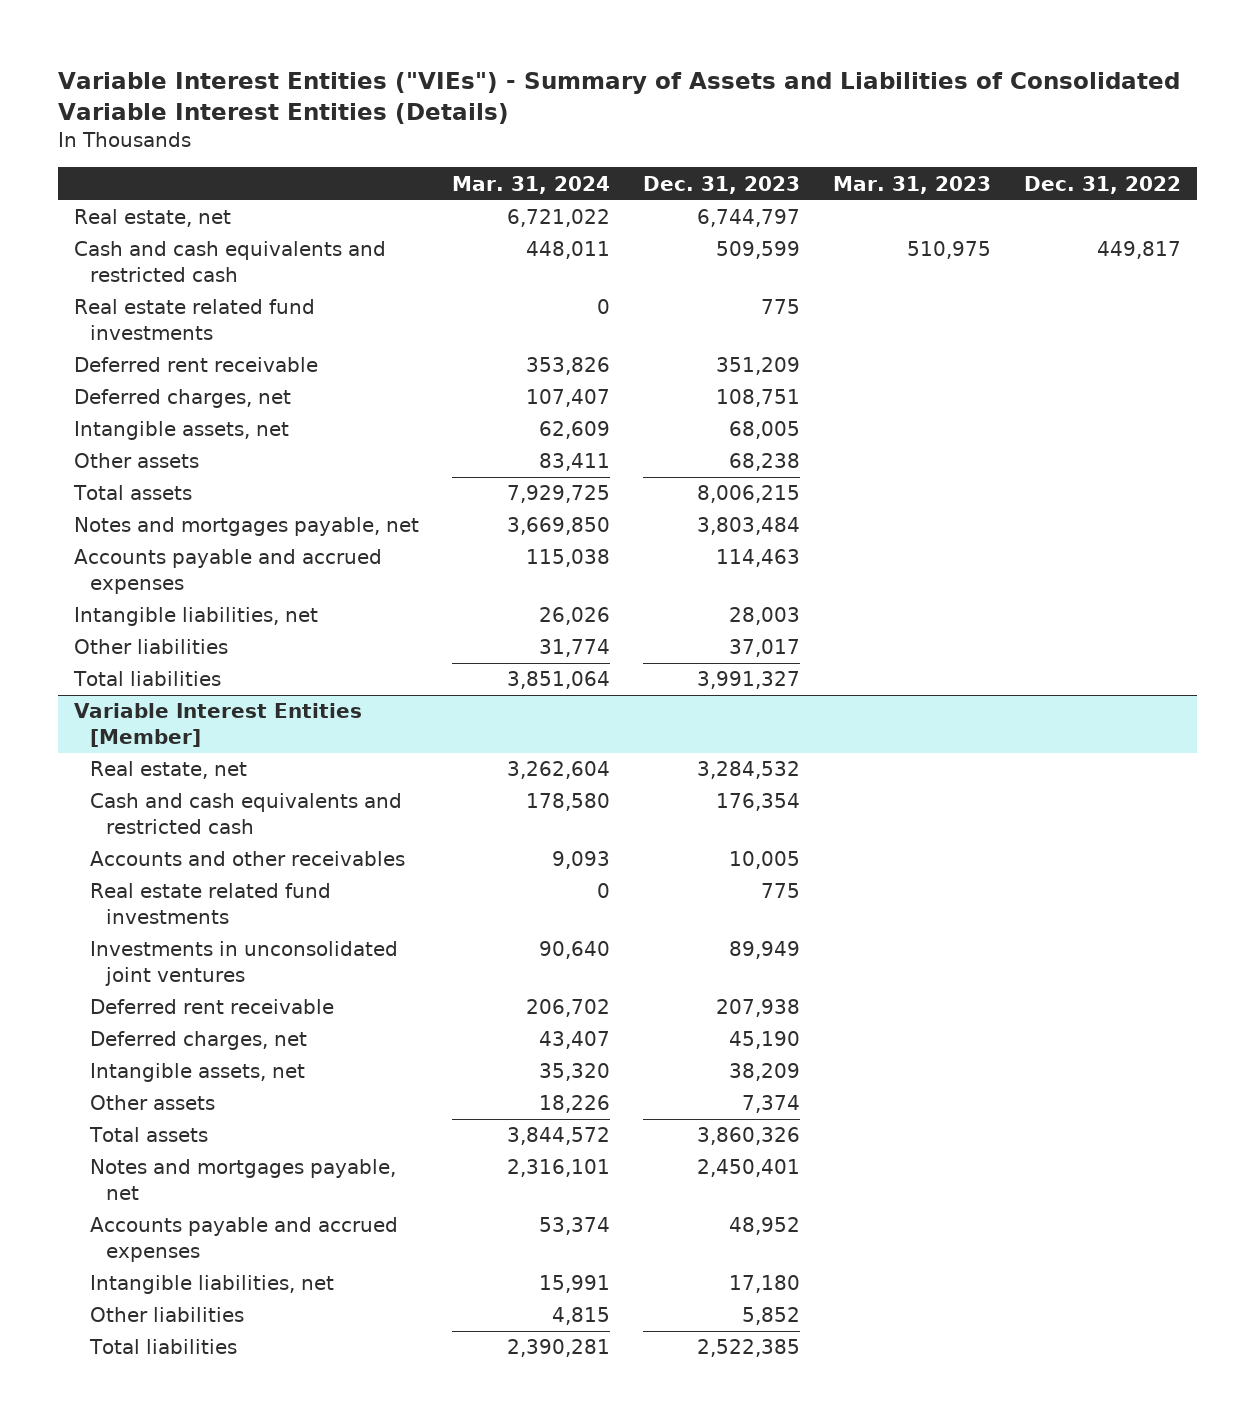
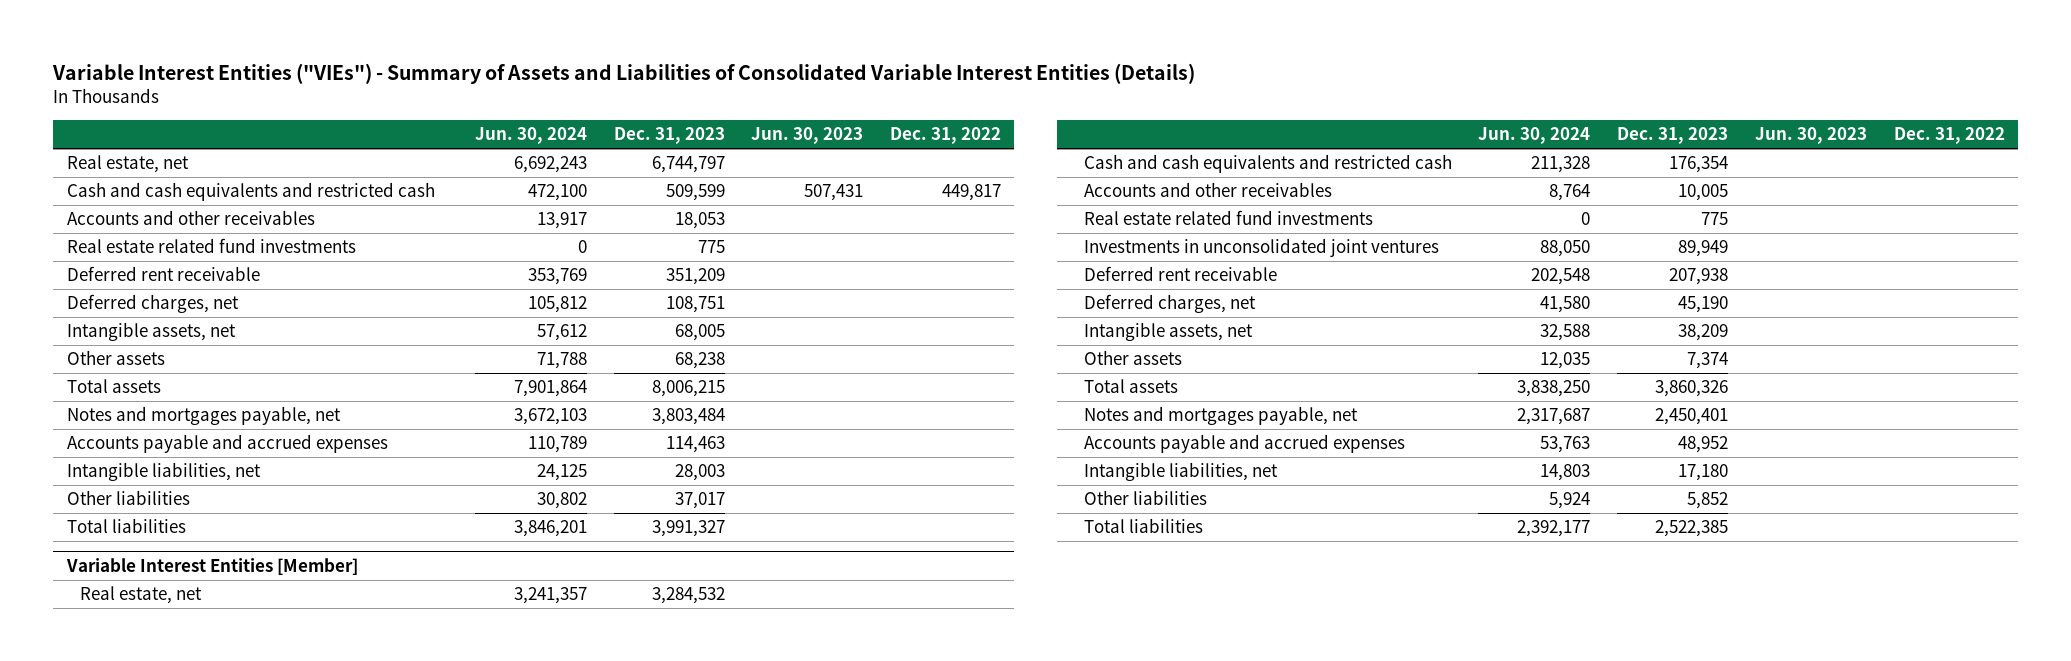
[451,175,610,194] Mar. 31, 2024 -> none
[832,175,991,194] Mar. 31, 2023 -> none
none -> [474,127,587,145] Jun. 30, 2024
none -> [751,127,864,145] Jun. 30, 2023
none -> [66,210,315,226] Accounts and other receivables

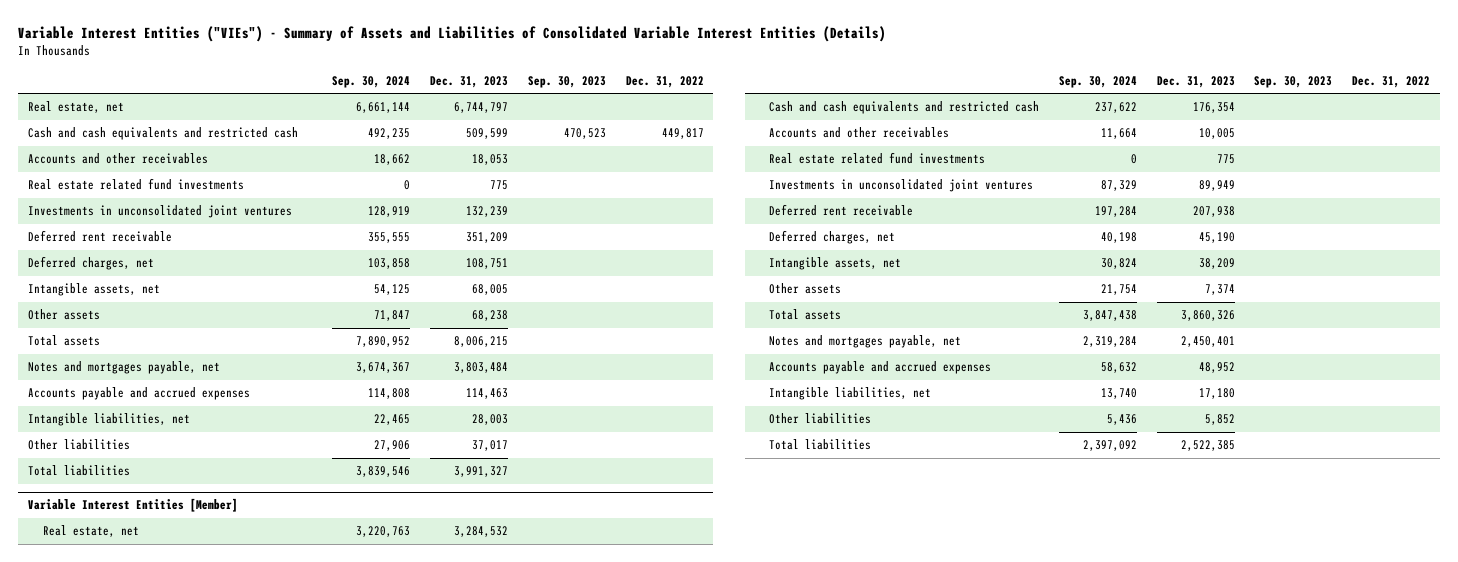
[474,127,587,145] Jun. 30, 2024 -> none
[751,127,864,145] Jun. 30, 2023 -> none
none -> [332,75,411,88] Sep. 30, 2024
none -> [527,75,606,88] Sep. 30, 2023
none -> [28,205,293,219] Investments in unconsolidated joint ventures

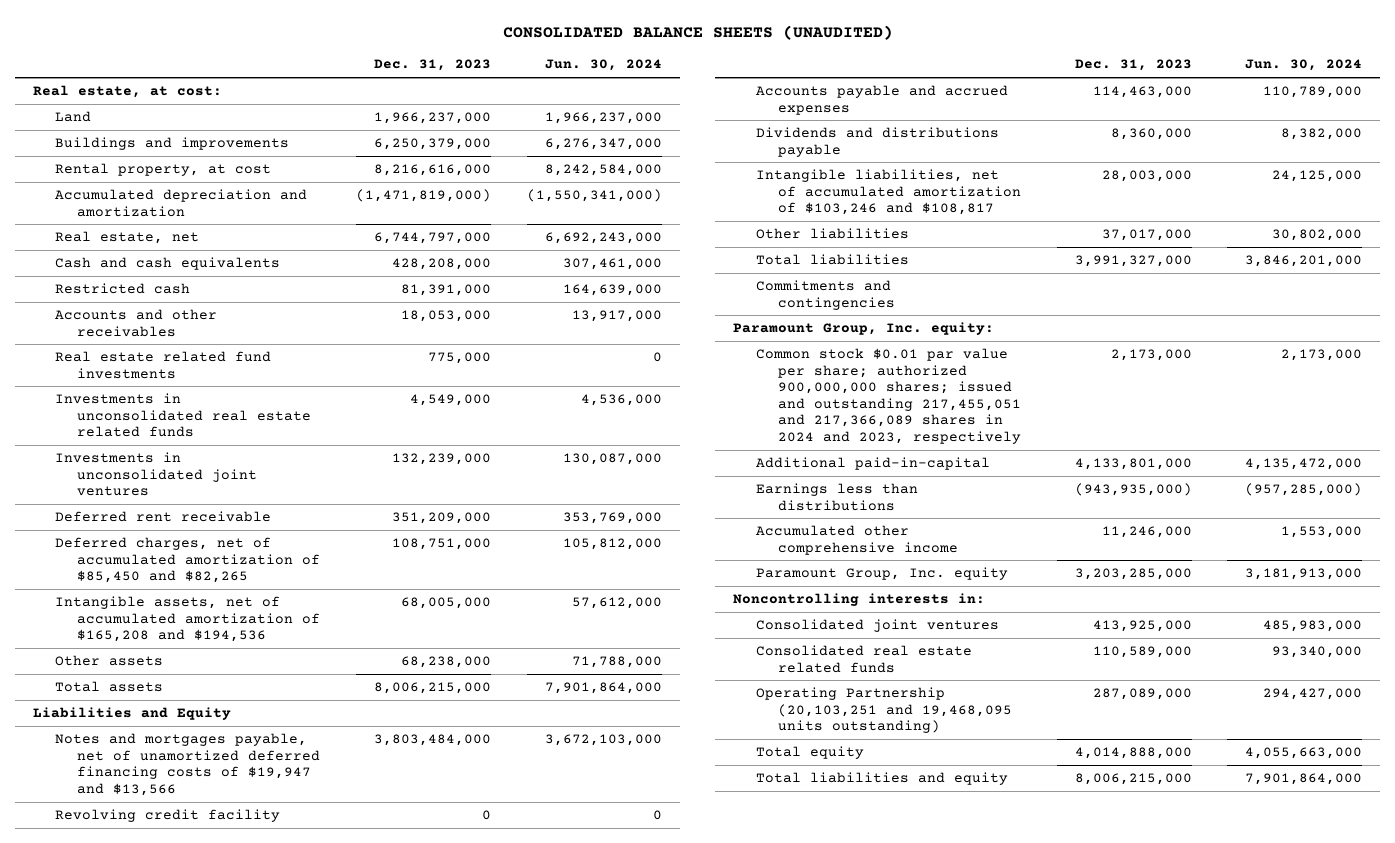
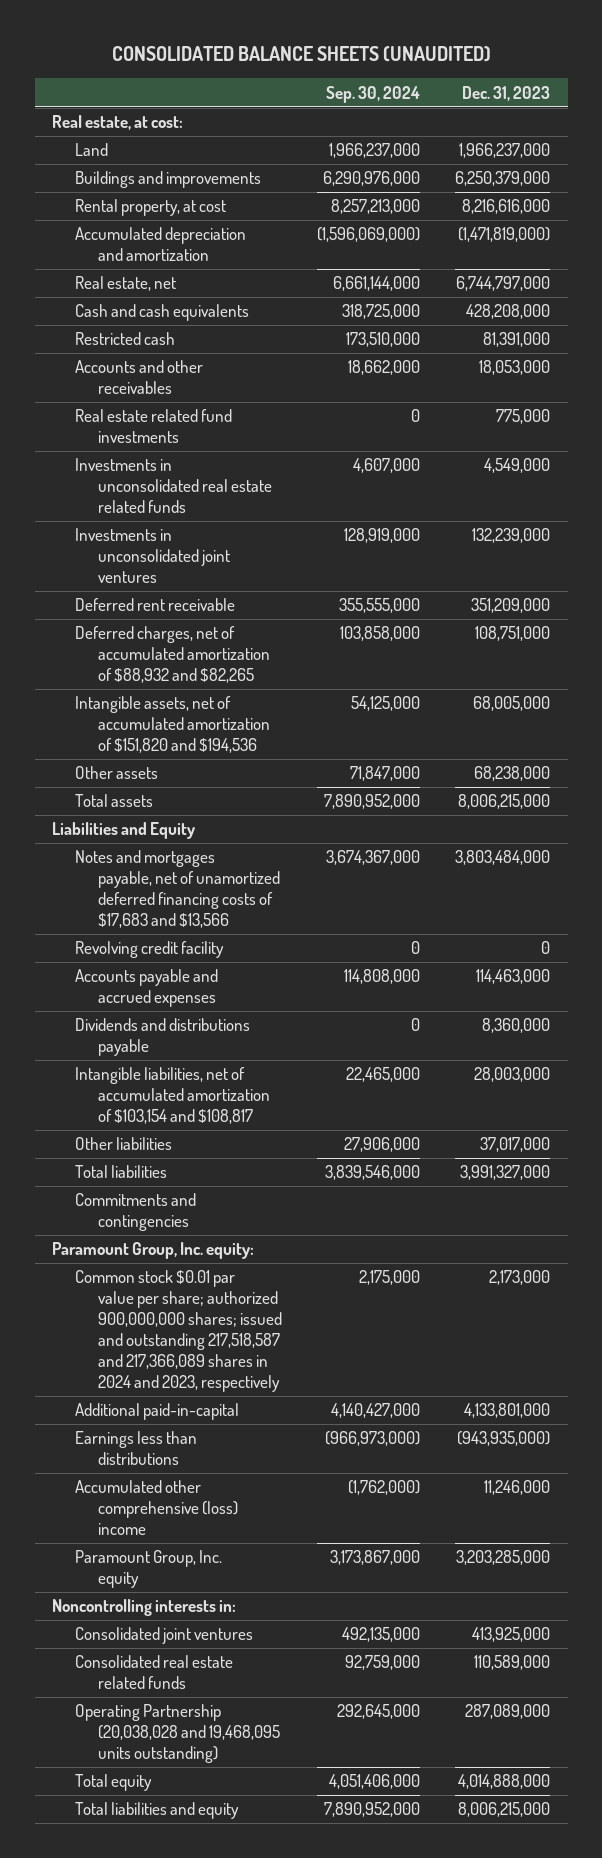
[544,59,662,72] Jun. 30, 2024 -> none
none -> [325,85,420,103] Sep. 30, 2024
[54,537,320,584] Deferred charges, net of accumulated amortization of $85,450 and $82,265 -> [75,626,270,684] Deferred charges, net of accumulated amortization of $88,932 and $82,265
[54,596,320,643] Intangible assets, net of accumulated amortization of $165,208 and $194,536 -> [75,696,270,754] Intangible assets, net of accumulated amortization of $151,820 and $194,536
[54,733,320,796] Notes and mortgages payable, net of unamortized deferred financing costs of $19,947 and $13,566 -> [75,850,280,929] Notes and mortgages payable, net of unamortized deferred financing costs of $17,683 and $13,566
[755,169,1021,216] Intangible liabilities, net of accumulated amortization of $103,246 and $108,817 -> [75,1067,270,1125] Intangible liabilities, net of accumulated amortization of $103,154 and $108,817
[755,348,1021,444] Common stock $0.01 par value per share; authorized 900,000,000 shares; issued and outstanding 217,455,051 and 217,366,089 shares in 2024 and 2023, respectively -> [75,1270,282,1392] Common stock $0.01 par value per share; authorized 900,000,000 shares; issued and outstanding 217,518,587 and 217,366,089 shares in 2024 and 2023, respectively
[755,525,958,555] Accumulated other comprehensive income -> [75,1480,238,1536] Accumulated other comprehensive (loss) income
[755,687,1012,734] Operating Partnership (20,103,251 and 19,468,095 units outstanding) -> [75,1704,280,1764] Operating Partnership (20,038,028 and 19,468,095 units outstanding)

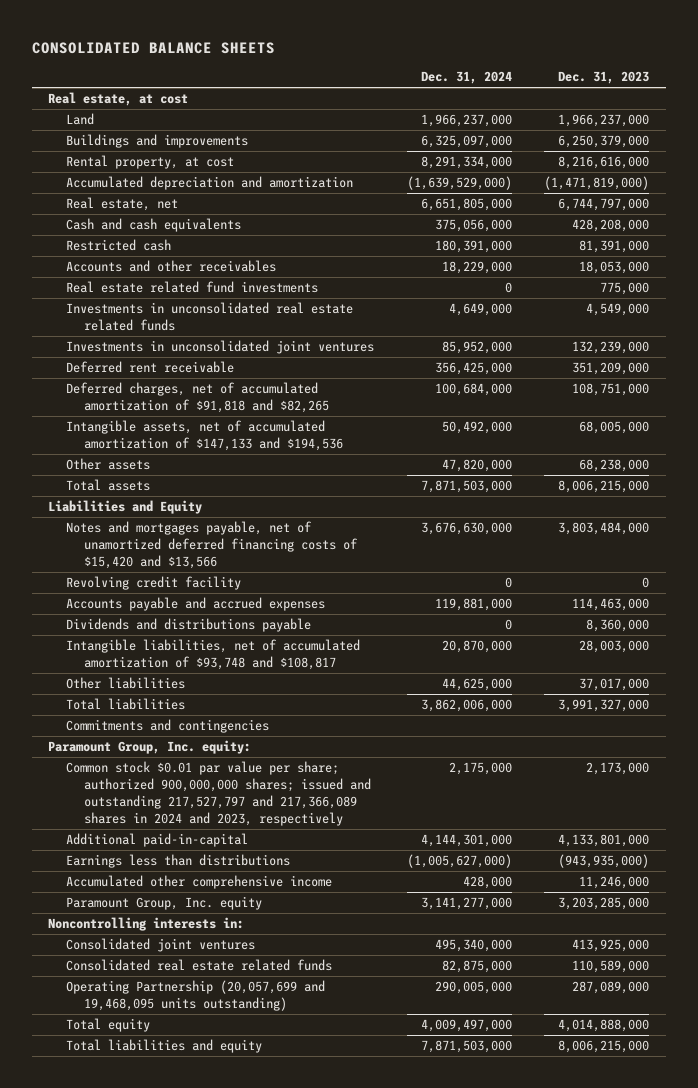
[112,46,492,63] CONSOLIDATED BALANCE SHEETS (UNAUDITED) -> [32,41,276,54] CONSOLIDATED BALANCE SHEETS
[325,85,420,103] Sep. 30, 2024 -> none
none -> [420,71,512,85] Dec. 31, 2024
[52,115,184,131] Real estate, at cost: -> [48,92,189,107] Real estate, at cost
[75,626,270,684] Deferred charges, net of accumulated amortization of $88,932 and $82,265 -> [66,382,329,414] Deferred charges, net of accumulated amortization of $91,818 and $82,265
[75,696,270,754] Intangible assets, net of accumulated amortization of $151,820 and $194,536 -> [66,420,343,452] Intangible assets, net of accumulated amortization of $147,133 and $194,536
[75,850,280,929] Notes and mortgages payable, net of unamortized deferred financing costs of $17,683 and $13,566 -> [66,521,358,570] Notes and mortgages payable, net of unamortized deferred financing costs of $15,420 and $13,566
[75,1067,270,1125] Intangible liabilities, net of accumulated amortization of $103,154 and $108,817 -> [66,639,361,671] Intangible liabilities, net of accumulated amortization of $93,748 and $108,817
[75,1270,282,1392] Common stock $0.01 par value per share; authorized 900,000,000 shares; issued and outstanding 217,518,587 and 217,366,089 shares in 2024 and 2023, respectively -> [66,761,371,827] Common stock $0.01 par value per share; authorized 900,000,000 shares; issued and outstanding 217,527,797 and 217,366,089 shares in 2024 and 2023, respectively
[75,1480,238,1536] Accumulated other comprehensive (loss) income -> [66,875,333,890] Accumulated other comprehensive income
[75,1704,280,1764] Operating Partnership (20,038,028 and 19,468,095 units outstanding) -> [66,980,326,1012] Operating Partnership (20,057,699 and 19,468,095 units outstanding)

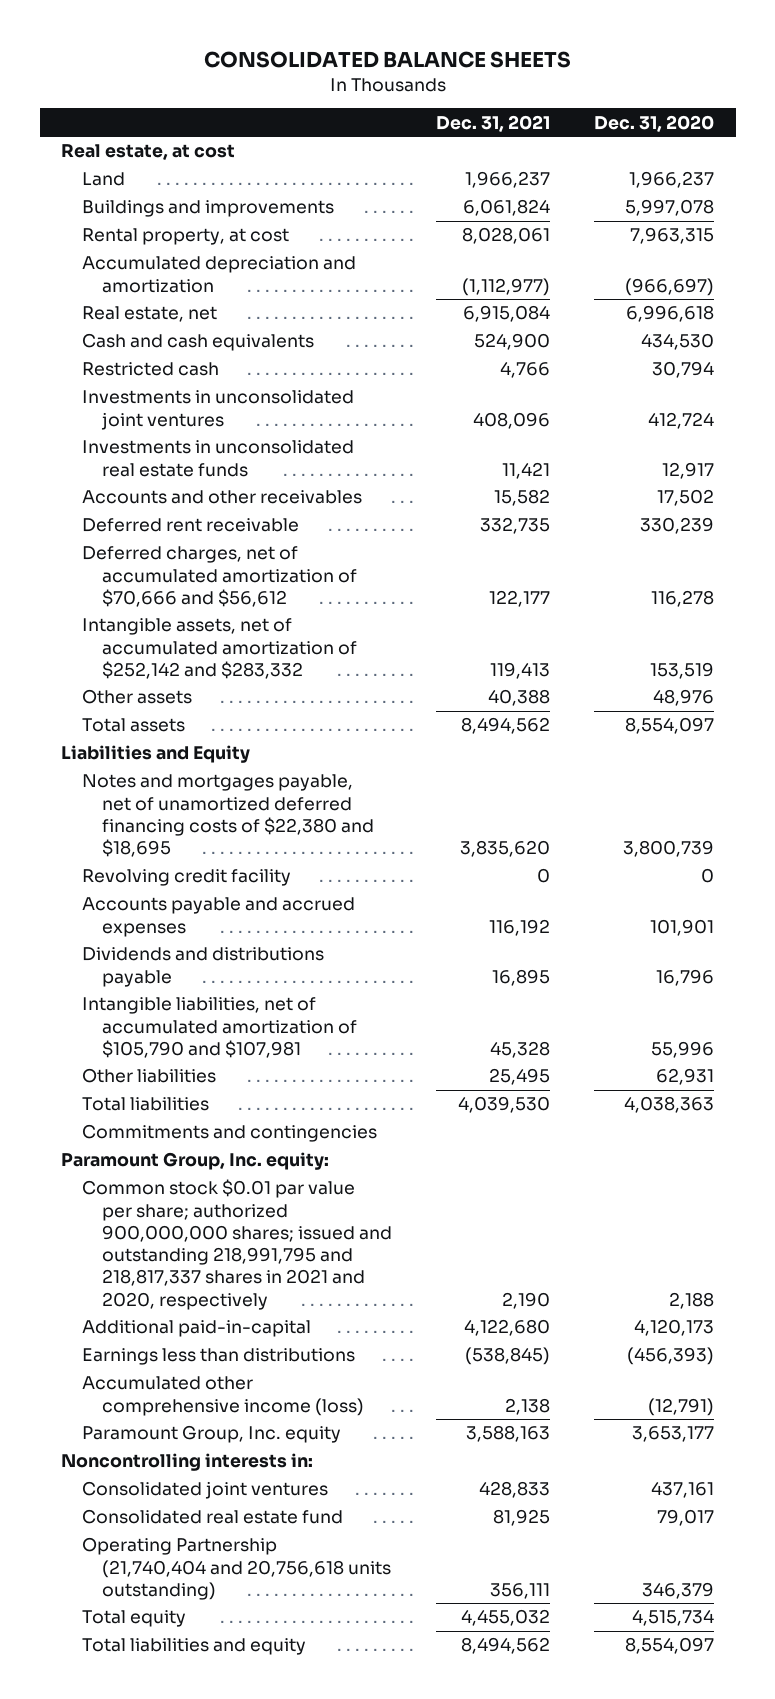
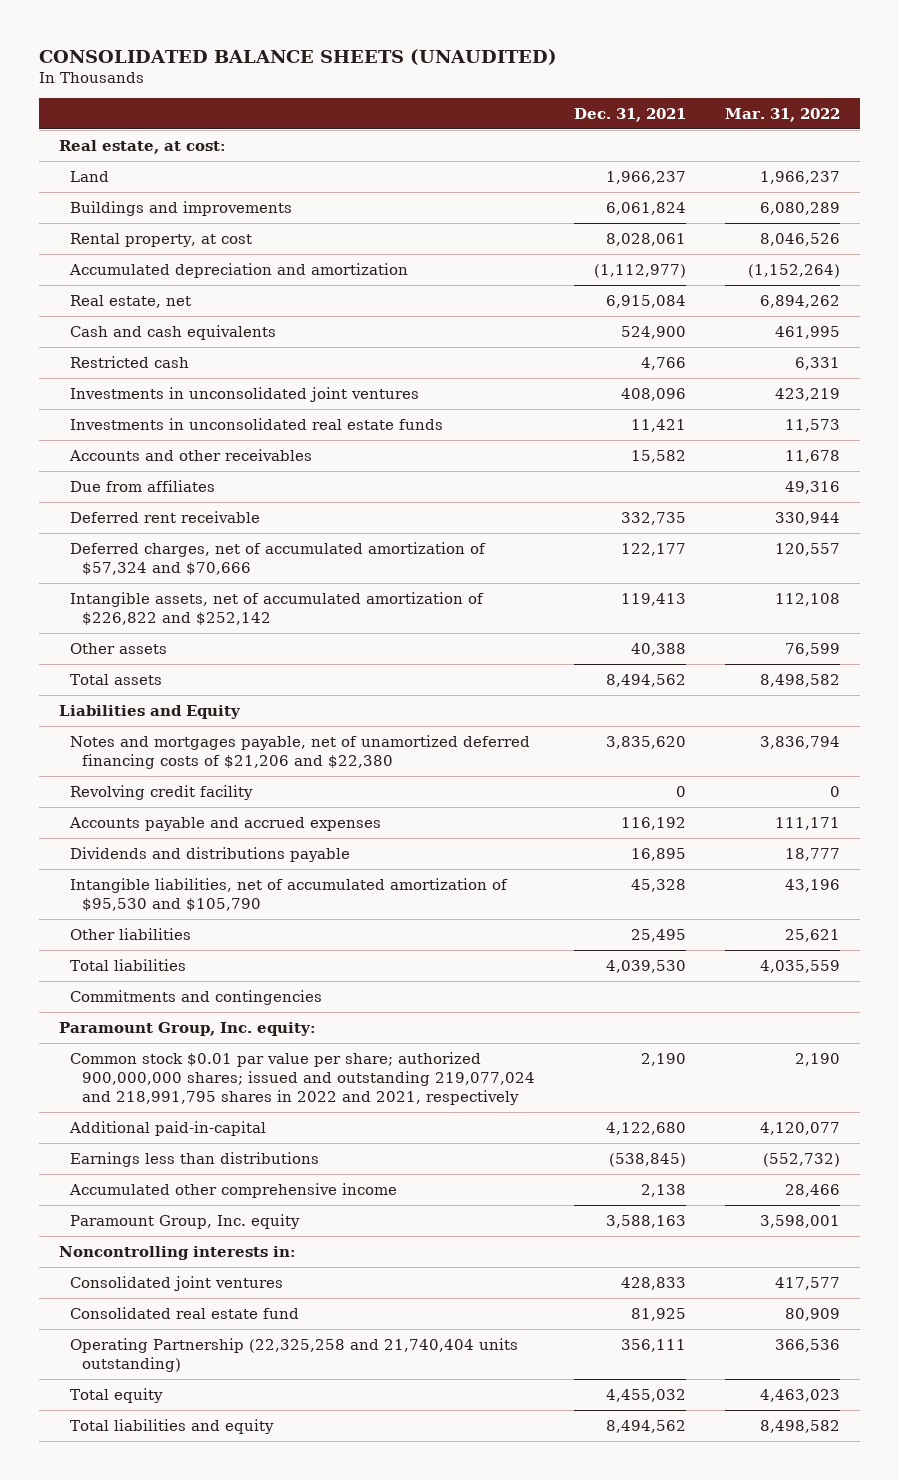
[203,50,571,68] CONSOLIDATED BALANCE SHEETS -> [39,48,558,65] CONSOLIDATED BALANCE SHEETS (UNAUDITED)
[593,114,714,132] Dec. 31, 2020 -> none
none -> [725,108,841,123] Mar. 31, 2022
[61,144,236,161] Real estate, at cost -> [58,139,226,154] Real estate, at cost:
none -> [70,479,216,492] Due from affiliates
[81,546,357,607] Deferred charges, net of accumulated amortization of $70,666 and $56,612 -> [70,541,487,576] Deferred charges, net of accumulated amortization of $57,324 and $70,666
[81,618,357,679] Intangible assets, net of accumulated amortization of $252,142 and $283,332 -> [70,591,485,626] Intangible assets, net of accumulated amortization of $226,822 and $252,142
[81,774,374,858] Notes and mortgages payable, net of unamortized deferred financing costs of $22,380 and $18,695 -> [70,734,531,770] Notes and mortgages payable, net of unamortized deferred financing costs of $21,206 and $22,380
[81,997,357,1058] Intangible liabilities, net of accumulated amortization of $105,790 and $107,981 -> [70,877,509,912] Intangible liabilities, net of accumulated amortization of $95,530 and $105,790
[81,1179,392,1310] Common stock $0.01 par value per share; authorized 900,000,000 shares; issued and outstanding 218,991,795 and 218,817,337 shares in 2021 and 2020, respectively -> [70,1051,536,1106] Common stock $0.01 par value per share; authorized 900,000,000 shares; issued and outstanding 219,077,024 and 218,991,795 shares in 2022 and 2021, respectively
[81,1376,364,1416] Accumulated other comprehensive income (loss) -> [69,1182,398,1198] Accumulated other comprehensive income
[81,1537,391,1600] Operating Partnership (21,740,404 and 20,756,618 units outstanding) -> [70,1337,519,1373] Operating Partnership (22,325,258 and 21,740,404 units outstanding)

